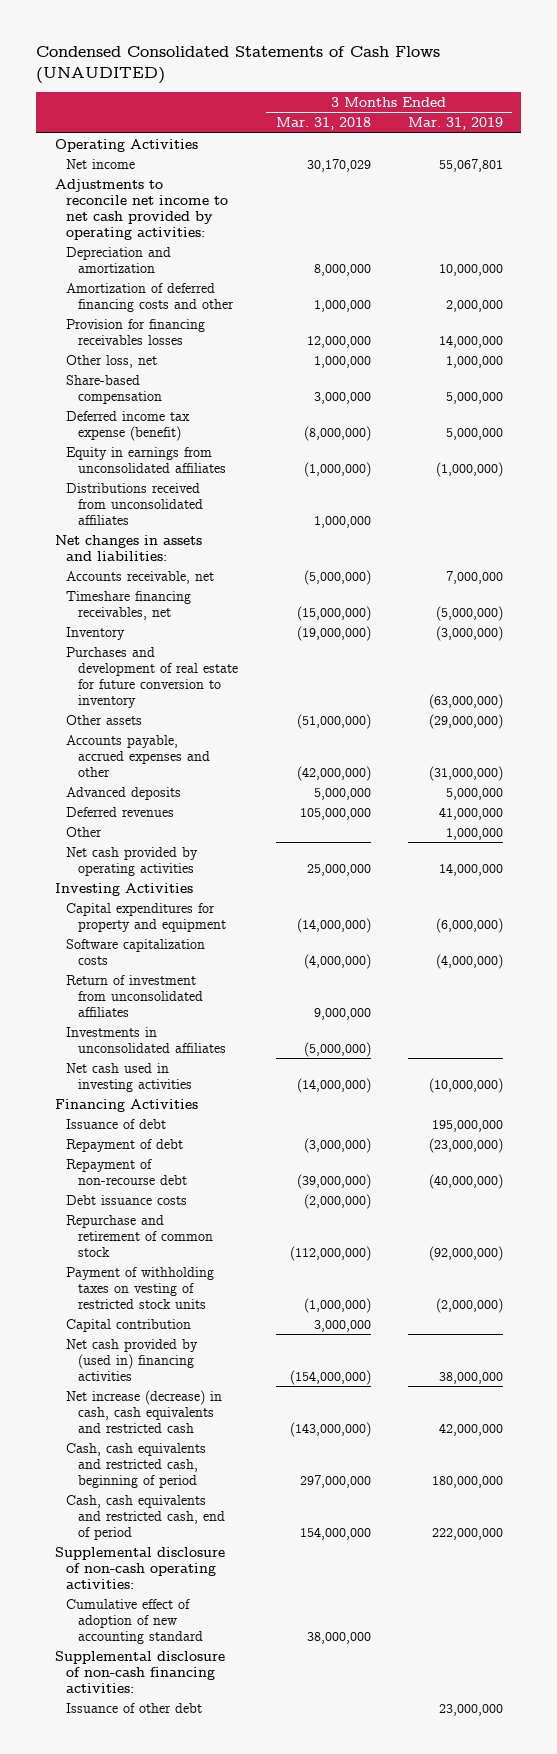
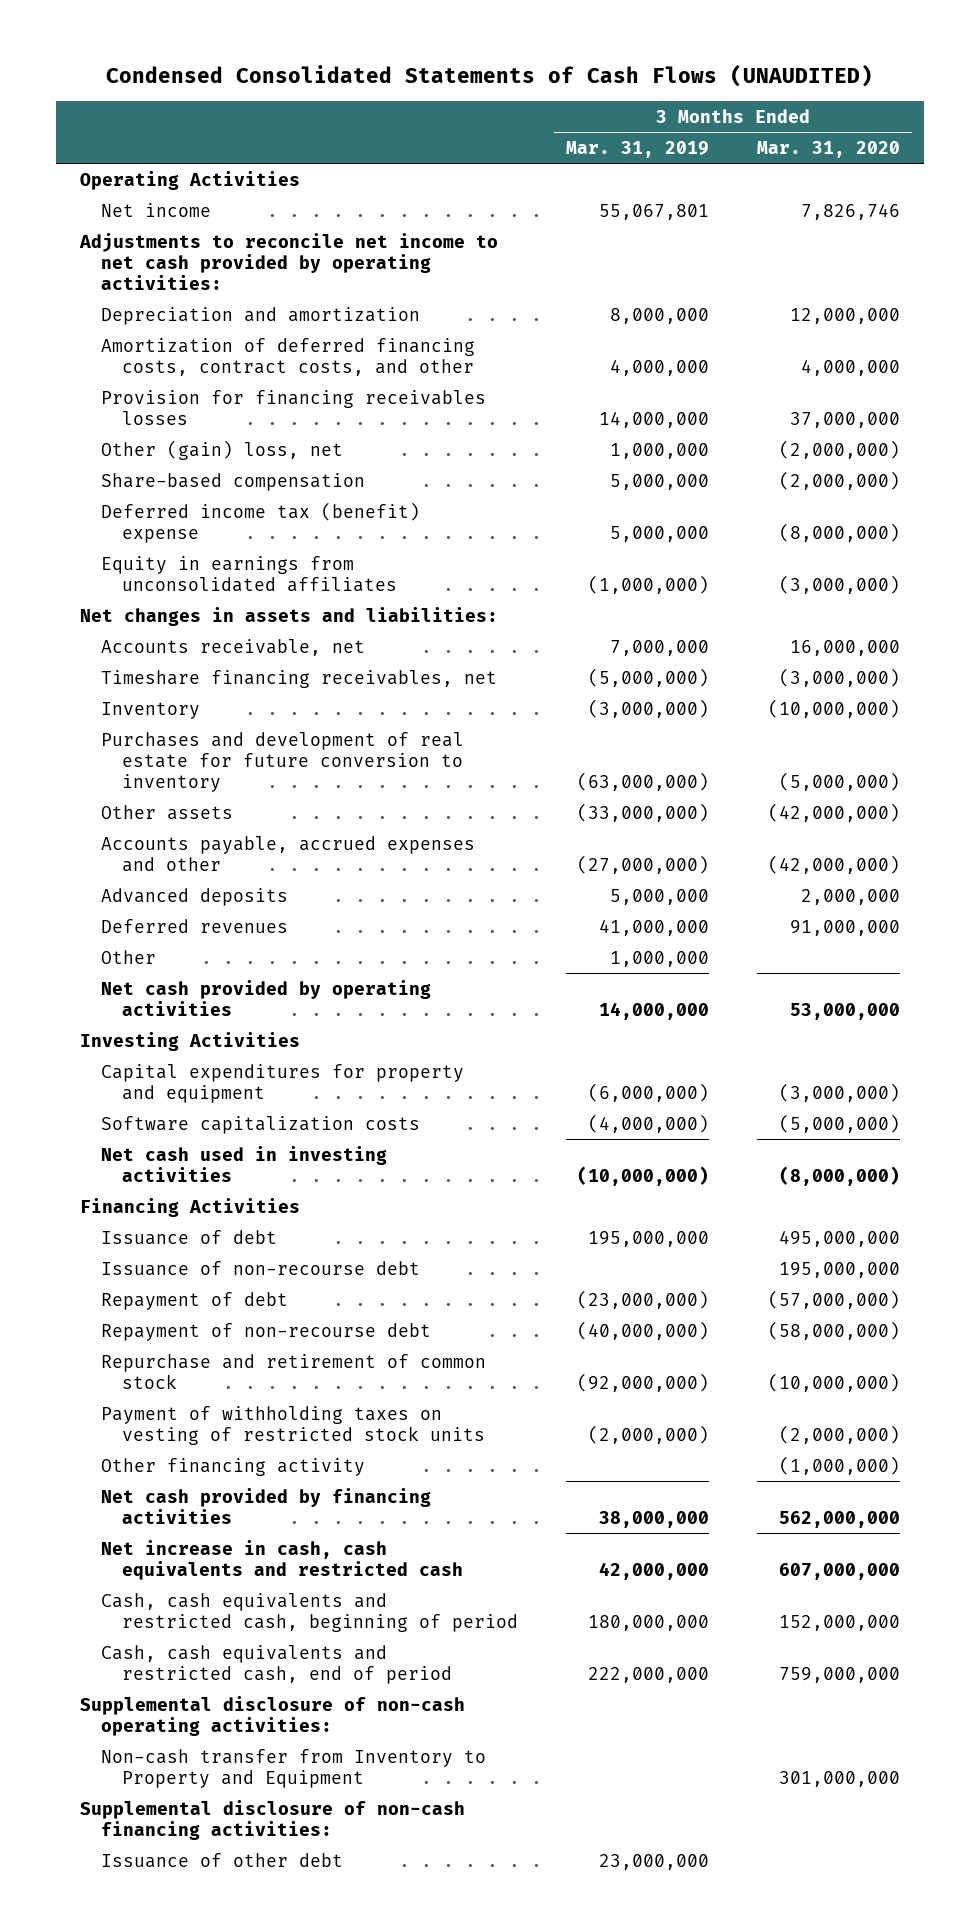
[275,117,371,131] Mar. 31, 2018 -> none
none -> [756,140,900,158] Mar. 31, 2020
[438,263,503,276] 10,000,000 -> [609,307,709,324] 8,000,000
[66,282,235,312] Amortization of deferred financing costs and other -> [100,337,475,376] Amortization of deferred financing costs, contract costs, and other
[445,299,503,312] 2,000,000 -> [609,358,709,376] 4,000,000
[66,354,158,368] Other loss, net -> [100,439,343,460] Other (gain) loss, net
[66,410,191,441] Deferred income tax expense (benefit) -> [100,501,420,543] Deferred income tax (benefit) expense
[66,482,204,525] Distributions received from unconsolidated affiliates -> none
[428,713,503,729] (29,000,000) -> [576,802,709,822] (33,000,000)
[428,765,503,781] (31,000,000) -> [576,854,709,874] (27,000,000)
[66,974,204,1017] Return of investment from unconsolidated affiliates -> none
[66,1026,227,1053] Investments in unconsolidated affiliates -> none
none -> [100,1260,420,1276] Issuance of non-recourse debt
[66,1194,188,1205] Debt issuance costs -> none
[66,1318,192,1332] Capital contribution -> none
none -> [100,1457,365,1476] Other financing activity
[66,1338,199,1381] Net cash provided by (used in) financing activities -> [100,1487,431,1524] Net cash provided by financing activities
[66,1389,223,1433] Net increase (decrease) in cash, cash equivalents and restricted cash -> [100,1539,463,1580] Net increase in cash, cash equivalents and restricted cash
[66,1598,204,1644] Cumulative effect of adoption of new accounting standard -> none
none -> [100,1748,486,1788] Non-cash transfer from Inventory to Property and Equipment

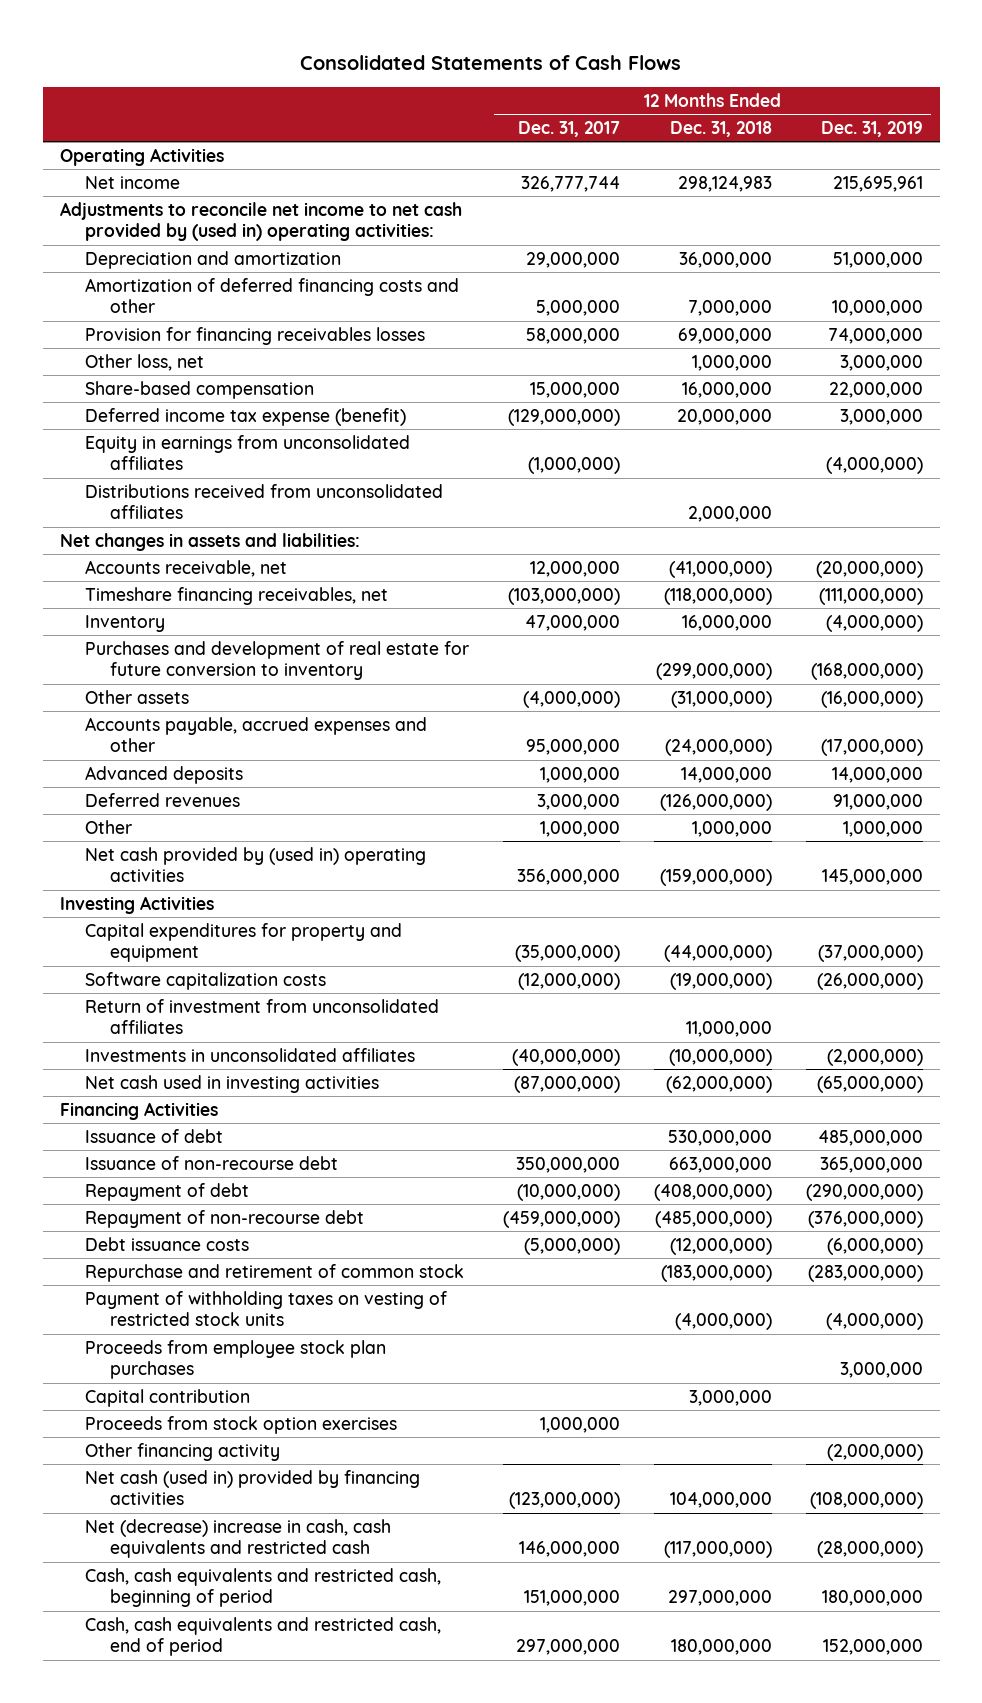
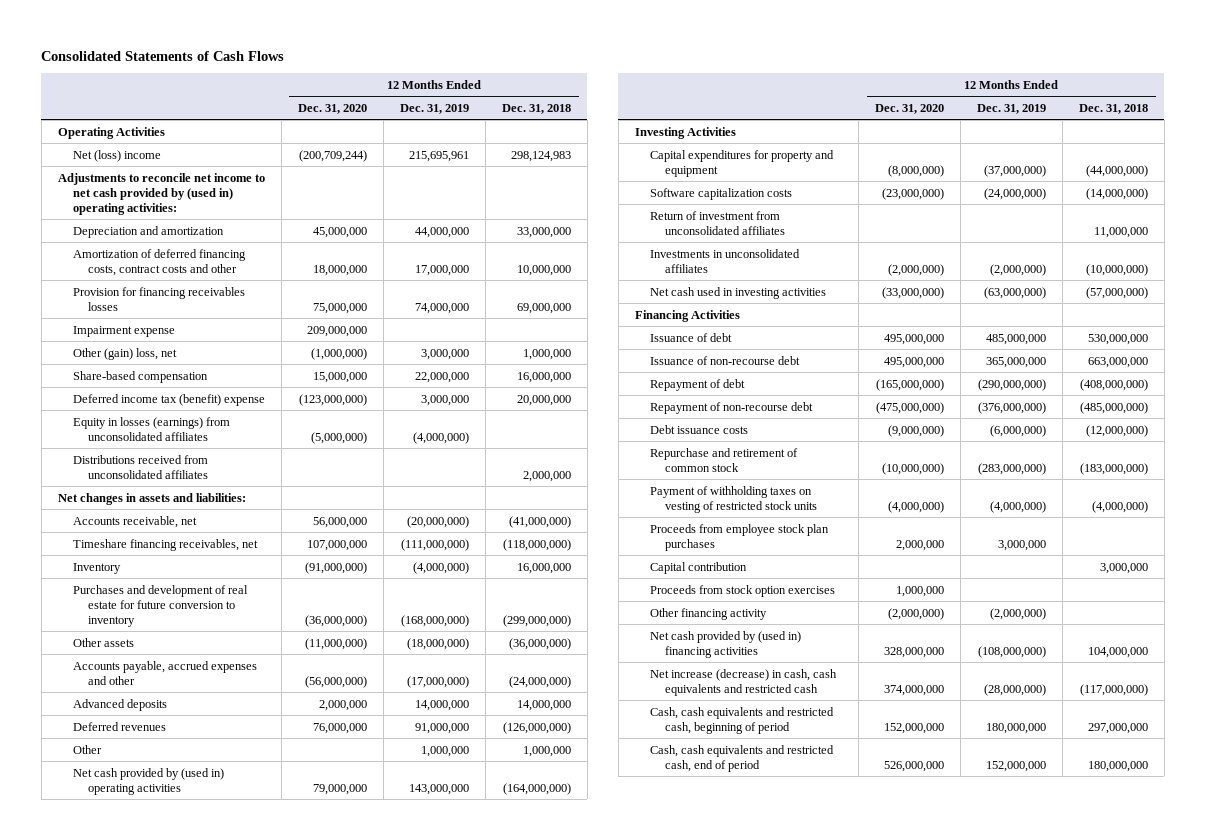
[517,120,620,137] Dec. 31, 2017 -> none
none -> [297,103,367,114] Dec. 31, 2020
[84,175,180,189] Net income -> [72,149,161,162] Net (loss) income
[678,251,772,268] 36,000,000 -> [516,226,571,238] 33,000,000
[832,251,923,268] 51,000,000 -> [414,226,469,238] 44,000,000
[84,277,459,314] Amortization of deferred financing costs and other -> [72,248,246,276] Amortization of deferred financing costs, contract costs and other
[687,300,772,317] 7,000,000 -> [516,264,571,276] 10,000,000
[831,300,923,317] 10,000,000 -> [414,264,469,276] 17,000,000
none -> [72,325,175,337] Impairment expense
[84,353,204,371] Other loss, net -> [72,347,177,360] Other (gain) loss, net
[84,407,406,426] Deferred income tax expense (benefit) -> [72,393,265,406] Deferred income tax (benefit) expense
[84,434,410,471] Equity in earnings from unconsolidated affiliates -> [72,416,230,441] Equity in losses (earnings) from unconsolidated affiliates
[670,690,772,708] (31,000,000) -> [508,637,571,650] (36,000,000)
[820,690,923,708] (16,000,000) -> [406,637,469,650] (18,000,000)
[659,869,772,887] (159,000,000) -> [502,782,571,795] (164,000,000)
[821,869,923,886] 145,000,000 -> [408,783,469,795] 143,000,000
[669,972,772,990] (19,000,000) -> [1085,187,1148,200] (14,000,000)
[816,972,923,990] (26,000,000) -> [983,187,1046,200] (24,000,000)
[665,1075,772,1093] (62,000,000) -> [1085,286,1148,299] (57,000,000)
[816,1075,923,1093] (65,000,000) -> [983,286,1046,299] (63,000,000)
[84,1469,420,1506] Net cash (used in) provided by financing activities -> [649,630,801,658] Net cash provided by (used in) financing activities
[84,1518,391,1559] Net (decrease) increase in cash, cash equivalents and restricted cash -> [649,668,837,696] Net increase (decrease) in cash, cash equivalents and restricted cash

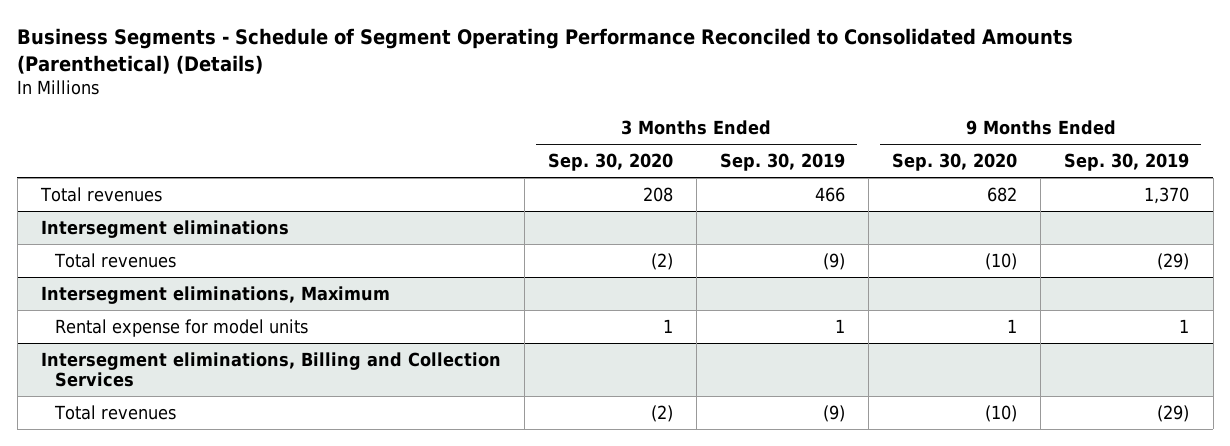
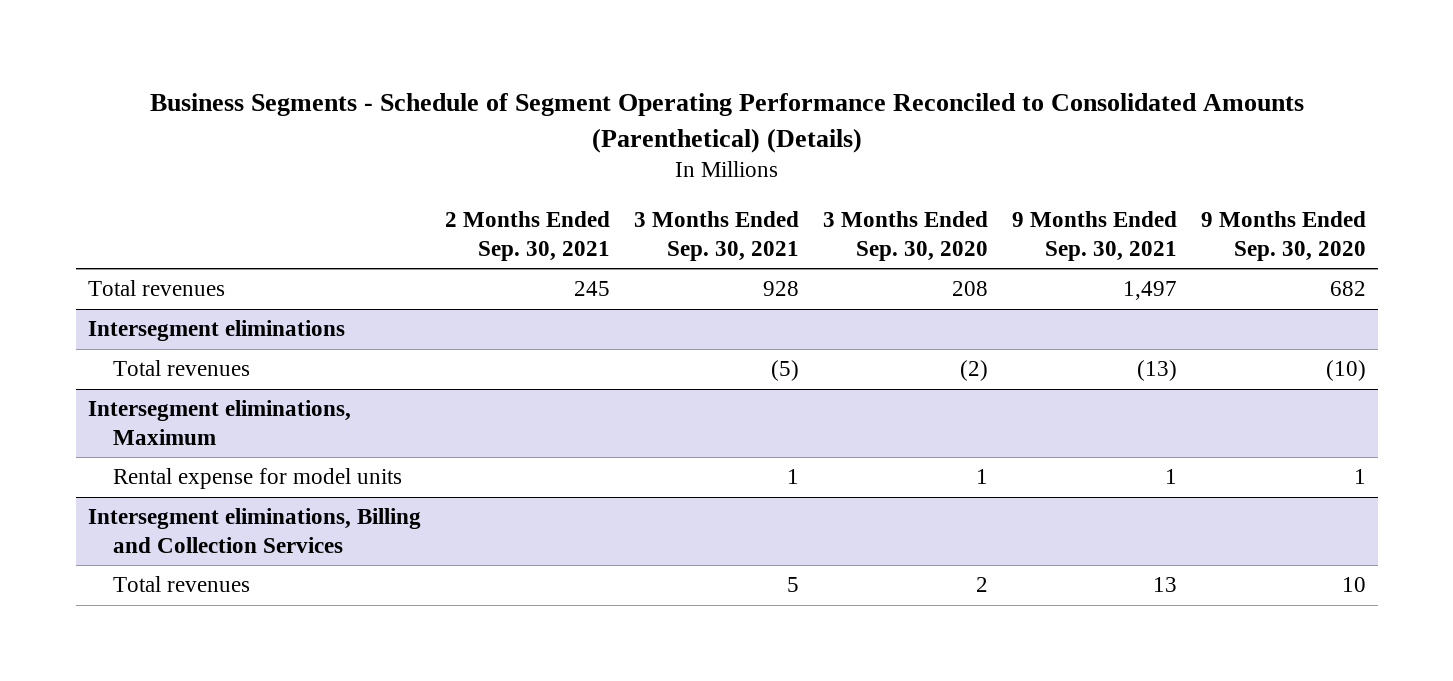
[720,153,846,172] Sep. 30, 2019 -> none
[1064,153,1190,172] Sep. 30, 2019 -> none
none -> [444,211,610,261] 2 Months Ended Sep. 30, 2021
none -> [633,211,799,261] 3 Months Ended Sep. 30, 2021
none -> [1011,211,1177,261] 9 Months Ended Sep. 30, 2021
[650,404,673,422] (2) -> [975,577,988,593] 2
[985,404,1018,422] (10) -> [1341,577,1366,593] 10

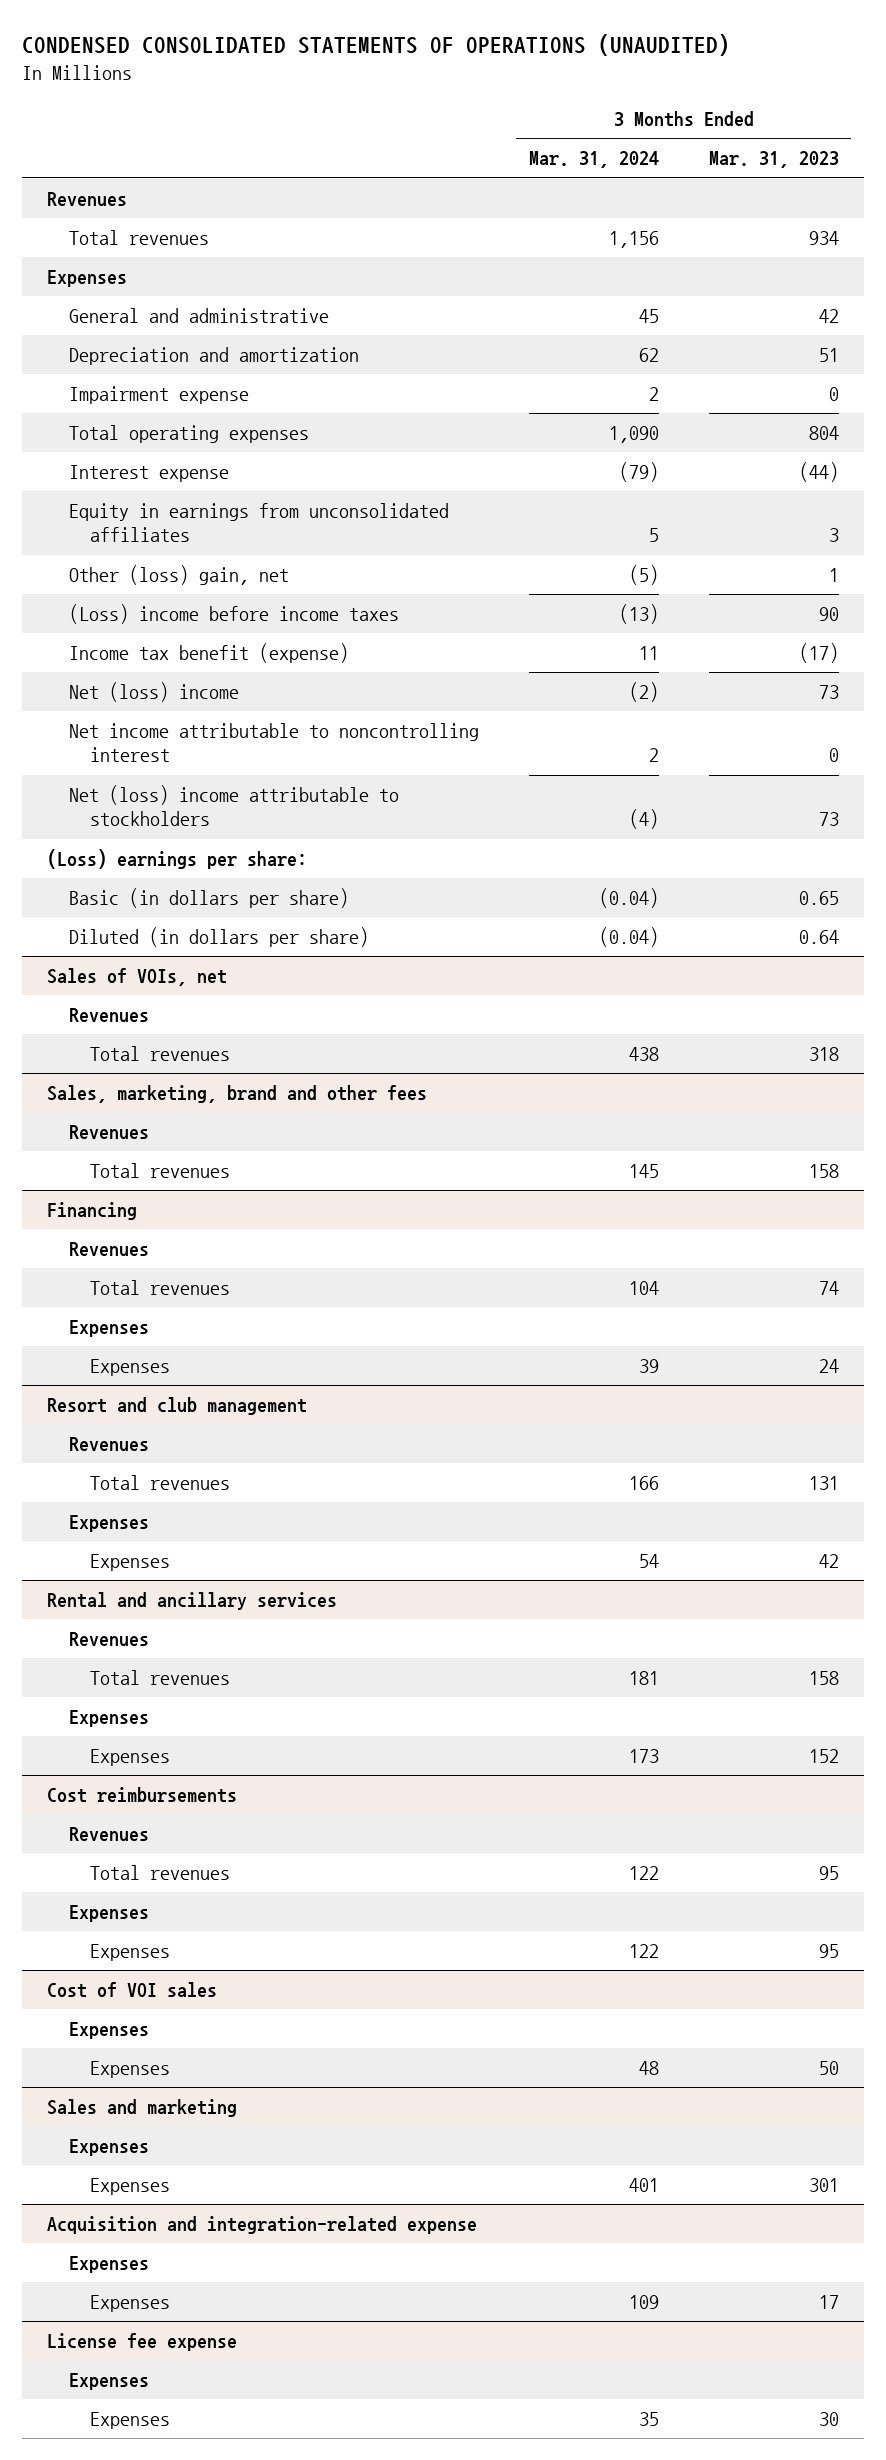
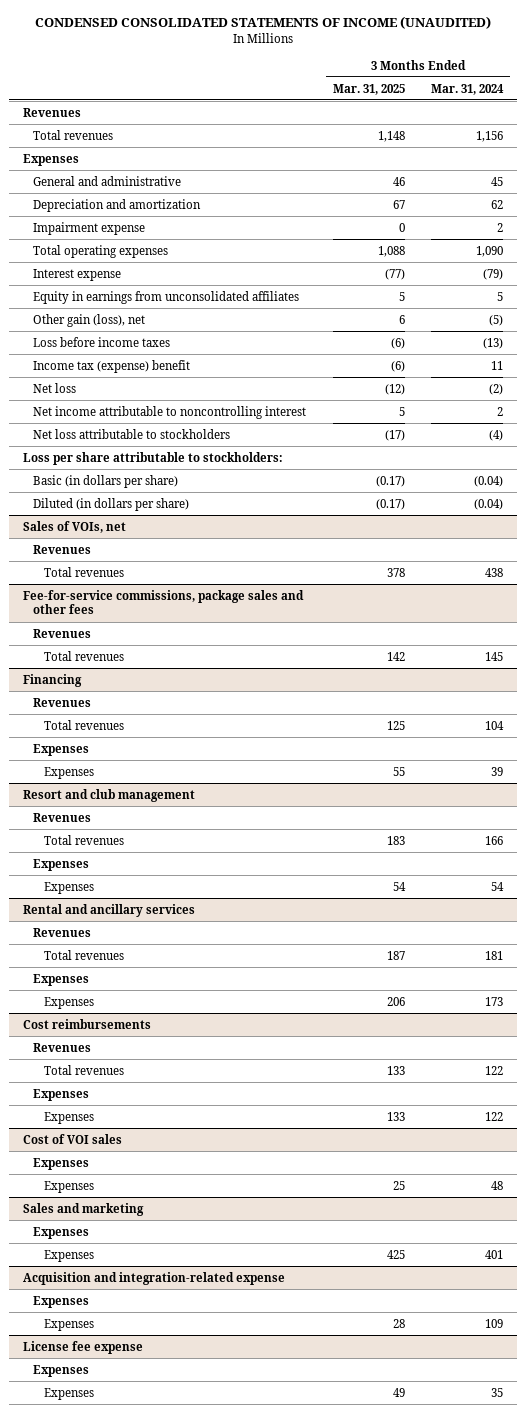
[21,34,730,57] CONDENSED CONSOLIDATED STATEMENTS OF OPERATIONS (UNAUDITED) -> [34,16,491,30] CONDENSED CONSOLIDATED STATEMENTS OF INCOME (UNAUDITED)
[708,151,839,169] Mar. 31, 2023 -> none
none -> [332,83,405,95] Mar. 31, 2025
[68,564,289,585] Other (loss) gain, net -> [33,313,146,327] Other gain (loss), net
[68,603,399,624] (Loss) income before income taxes -> [33,336,171,347] Loss before income taxes
[68,642,349,663] Income tax benefit (expense) -> [33,359,191,373] Income tax (expense) benefit
[68,681,239,702] Net (loss) income -> [33,382,77,393] Net loss
[68,784,399,827] Net (loss) income attributable to stockholders -> [33,428,231,439] Net loss attributable to stockholders
[46,848,307,869] (Loss) earnings per share: -> [22,451,283,465] Loss per share attributable to stockholders:
[46,1084,427,1103] Sales, marketing, brand and other fees -> none
none -> [22,589,304,615] Fee-for-service commissions, package sales and other fees

